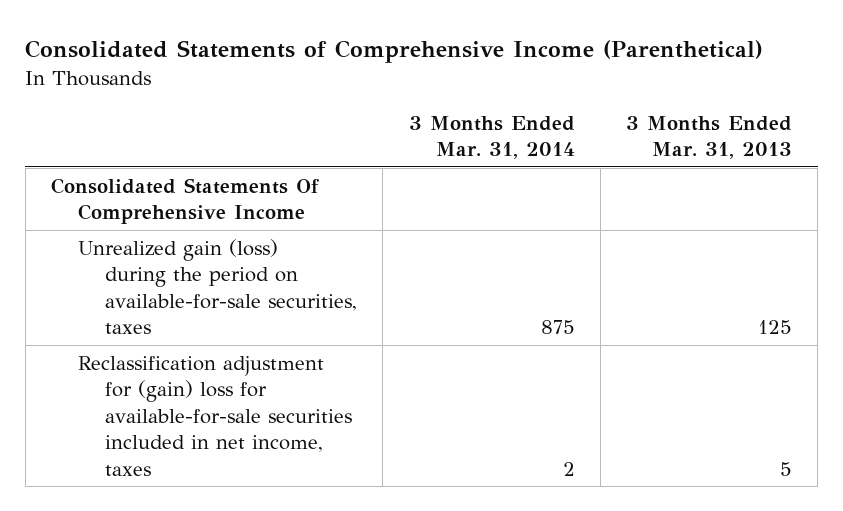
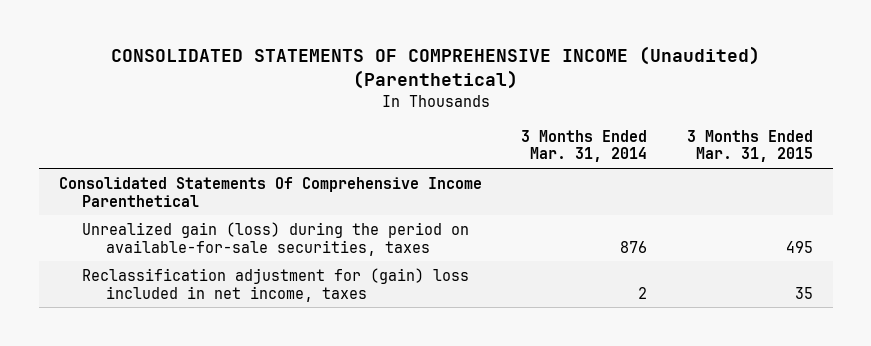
[25,39,764,63] Consolidated Statements of Comprehensive Income (Parenthetical) -> [110,46,760,90] CONSOLIDATED STATEMENTS OF COMPREHENSIVE INCOME (Unaudited) (Parenthetical)
[626,115,793,160] 3 Months Ended Mar. 31, 2013 -> none
none -> [686,129,813,163] 3 Months Ended Mar. 31, 2015
[50,177,319,225] Consolidated Statements Of Comprehensive Income -> [58,176,482,207] Consolidated Statements Of Comprehensive Income Parenthetical
[540,320,575,335] 875 -> [620,240,648,253] 876
[78,355,353,477] Reclassification adjustment for (gain) loss for available-for-sale securities included in net income, taxes -> [82,267,470,302] Reclassification adjustment for (gain) loss included in net income, taxes

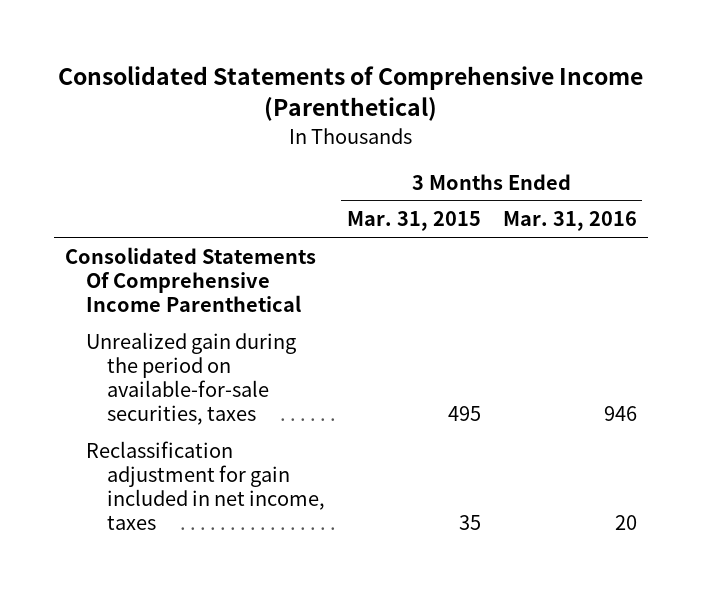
[110,46,760,90] CONSOLIDATED STATEMENTS OF COMPREHENSIVE INCOME (Unaudited) (Parenthetical) -> [57,65,643,122] Consolidated Statements of Comprehensive Income (Parenthetical)
[521,129,648,163] 3 Months Ended Mar. 31, 2014 -> none
none -> [502,211,637,232] Mar. 31, 2016
[82,221,470,256] Unrealized gain (loss) during the period on available-for-sale securities, taxes -> [85,331,296,425] Unrealized gain during the period on available-for-sale securities, taxes
[82,267,470,302] Reclassification adjustment for (gain) loss included in net income, taxes -> [85,440,325,530] Reclassification adjustment for gain included in net income, taxes

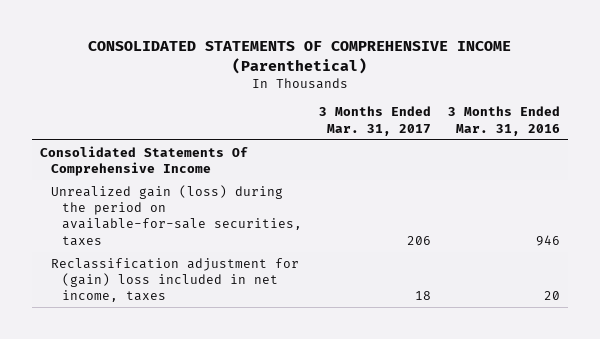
[57,65,643,122] Consolidated Statements of Comprehensive Income (Parenthetical) -> [87,41,511,74] CONSOLIDATED STATEMENTS OF COMPREHENSIVE INCOME (Parenthetical)
[346,211,481,232] Mar. 31, 2015 -> none
none -> [319,106,432,136] 3 Months Ended Mar. 31, 2017
[64,246,316,312] Consolidated Statements Of Comprehensive Income Parenthetical -> [39,145,248,177] Consolidated Statements Of Comprehensive Income
[85,331,296,425] Unrealized gain during the period on available-for-sale securities, taxes -> [51,184,303,246] Unrealized gain (loss) during the period on available-for-sale securities, taxes
[85,440,325,530] Reclassification adjustment for gain included in net income, taxes -> [51,257,300,303] Reclassification adjustment for (gain) loss included in net income, taxes

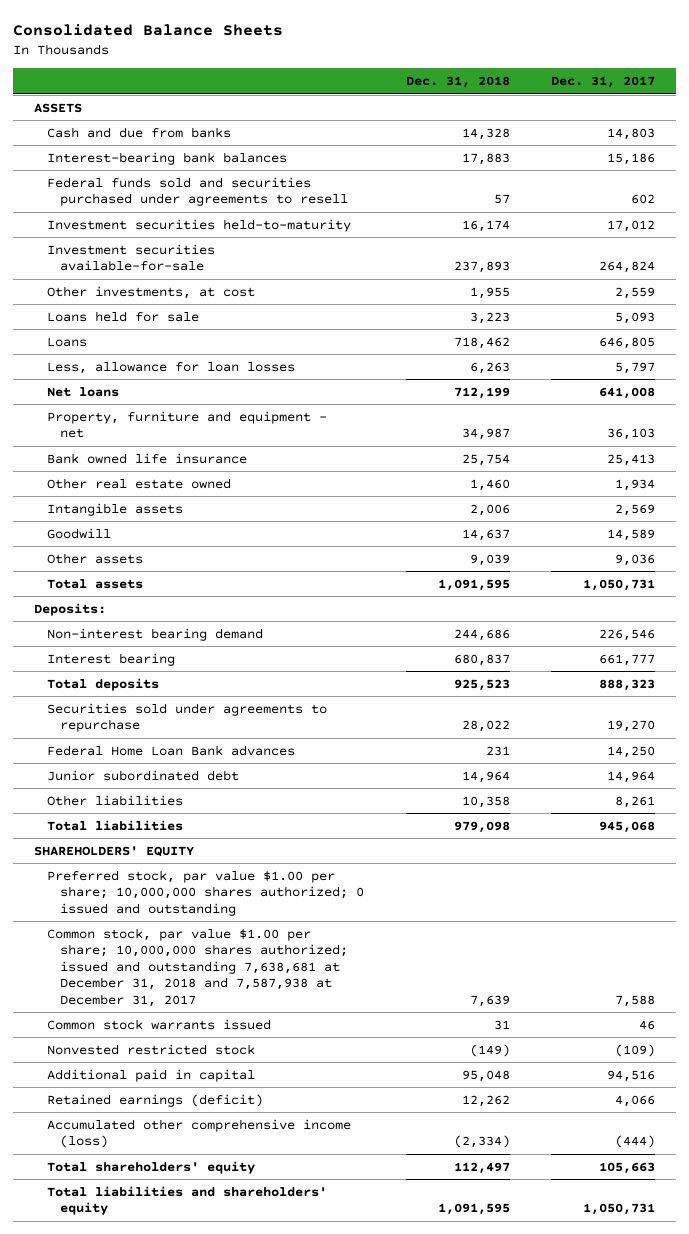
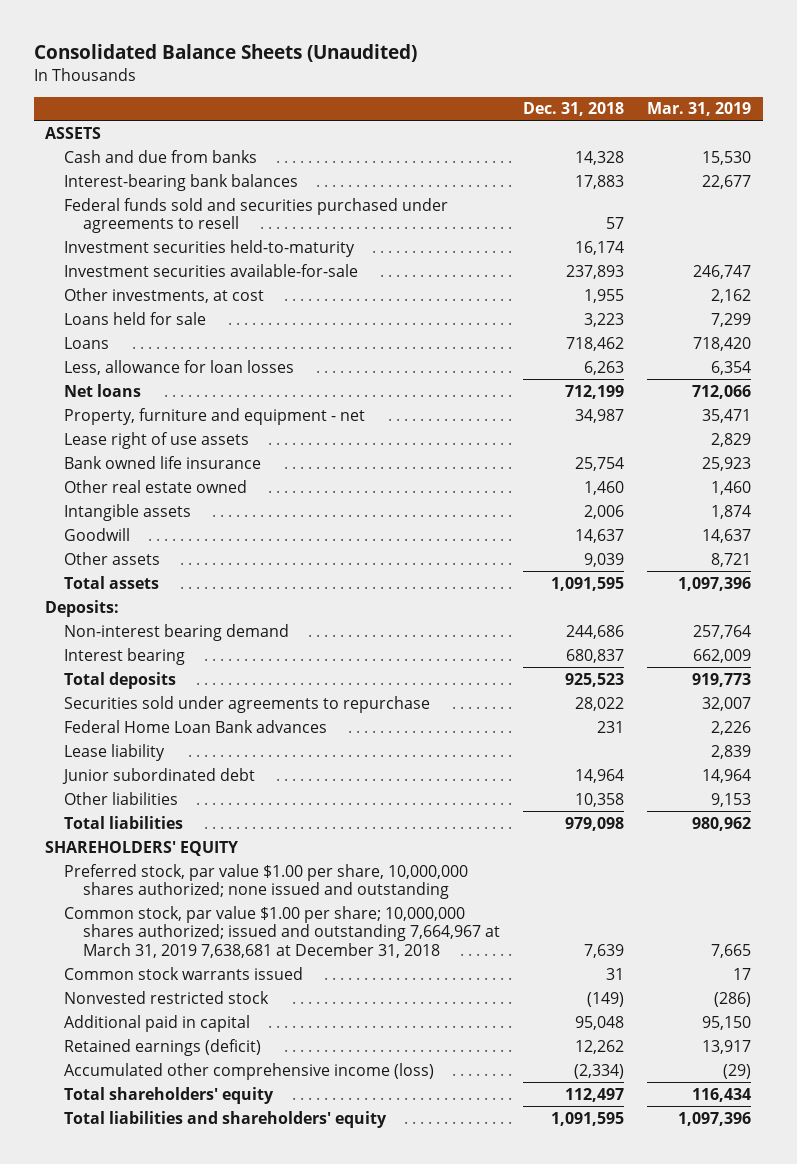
[12,23,283,36] Consolidated Balance Sheets -> [33,43,417,62] Consolidated Balance Sheets (Unaudited)
[551,76,656,89] Dec. 31, 2017 -> none
none -> [647,102,752,117] Mar. 31, 2019
none -> [64,431,250,449] Lease right of use assets
none -> [64,743,166,761] Lease liability
[46,869,364,916] Preferred stock, par value $1.00 per share; 10,000,000 shares authorized; 0 issued and outstanding -> [64,863,469,900] Preferred stock, par value $1.00 per share, 10,000,000 shares authorized; none issued and outstanding
[46,927,348,1007] Common stock, par value $1.00 per share; 10,000,000 shares authorized; issued and outstanding 7,638,681 at December 31, 2018 and 7,587,938 at December 31, 2017 -> [64,905,501,958] Common stock, par value $1.00 per share; 10,000,000 shares authorized; issued and outstanding 7,664,967 at March 31, 2019 7,638,681 at December 31, 2018

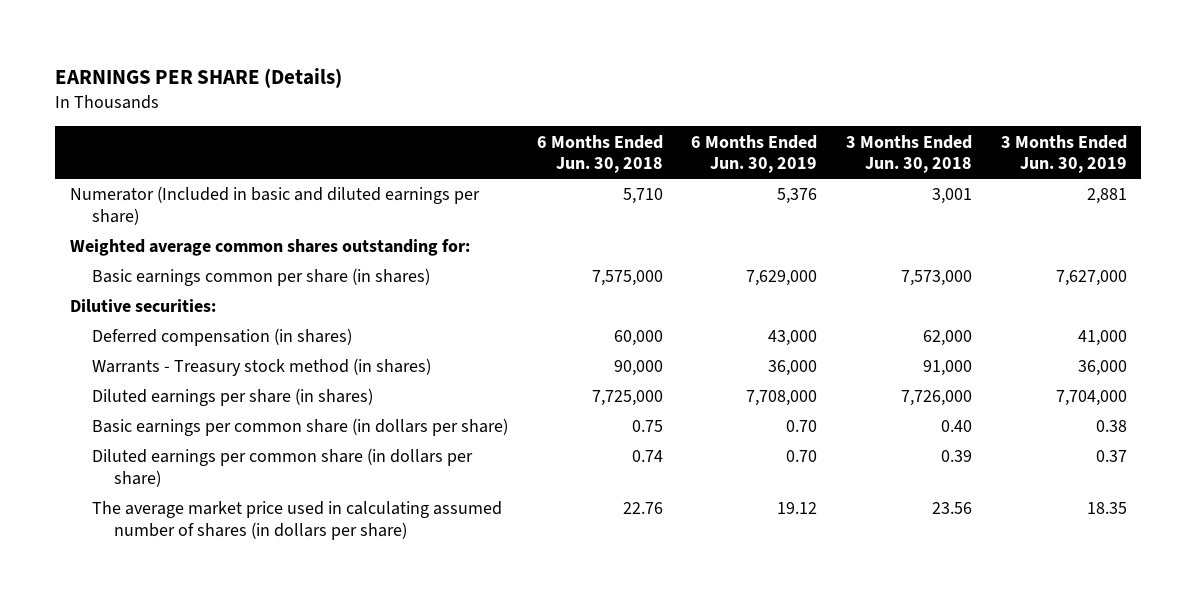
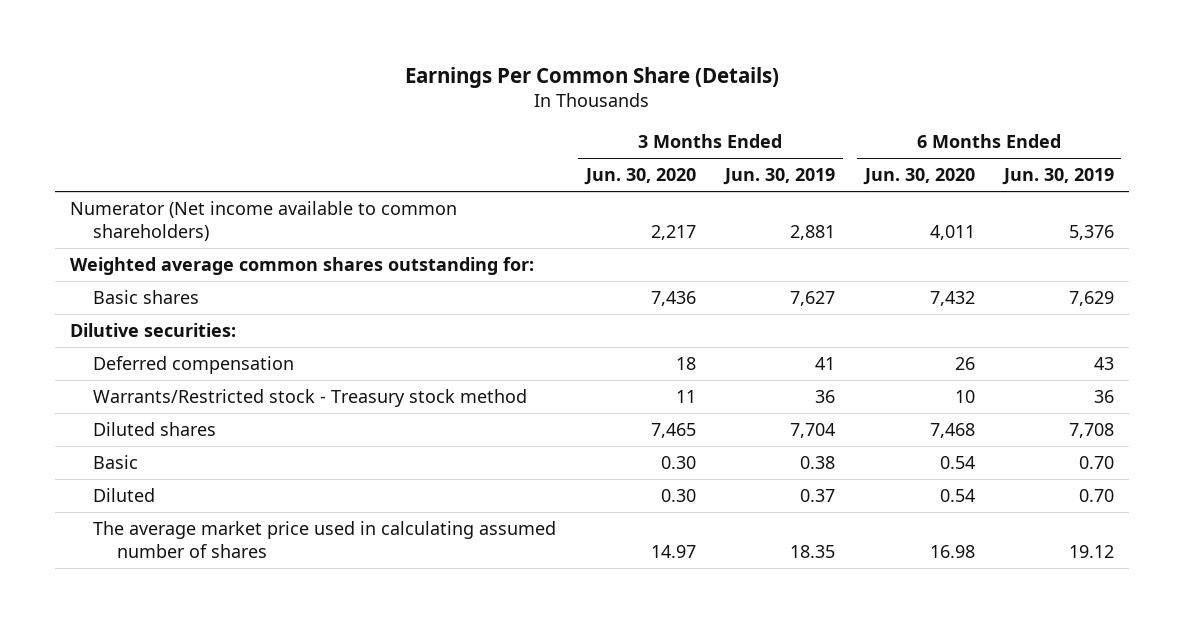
[55,67,343,88] EARNINGS PER SHARE (Details) -> [404,66,779,88] Earnings Per Common Share (Details)
[536,134,663,174] 6 Months Ended Jun. 30, 2018 -> none
[846,134,973,174] 3 Months Ended Jun. 30, 2018 -> none
none -> [583,168,696,186] Jun. 30, 2020
none -> [862,168,975,186] Jun. 30, 2020
[69,186,480,225] Numerator (Included in basic and diluted earnings per share) -> [69,201,457,242] Numerator (Net income available to common shareholders)
[91,268,430,287] Basic earnings common per share (in shares) -> [93,290,200,305] Basic shares
[746,270,818,287] 7,629,000 -> [1068,291,1114,307] 7,629
[1055,270,1127,287] 7,627,000 -> [790,291,836,307] 7,627
[91,328,352,347] Deferred compensation (in shares) -> [93,356,295,375] Deferred compensation
[768,330,818,347] 43,000 -> [1093,357,1114,371] 43
[1077,330,1127,347] 41,000 -> [815,357,836,371] 41
[91,358,431,377] Warrants - Treasury stock method (in shares) -> [93,389,528,408] Warrants/Restricted stock - Treasury stock method
[768,360,818,377] 36,000 -> [1093,390,1114,404] 36
[1077,360,1127,377] 36,000 -> [815,390,836,404] 36
[91,388,373,407] Diluted earnings per share (in shares) -> [93,422,217,437] Diluted shares
[746,390,818,407] 7,708,000 -> [1068,423,1114,439] 7,708
[1055,390,1127,407] 7,704,000 -> [790,423,836,439] 7,704
[91,418,508,437] Basic earnings per common share (in dollars per share) -> [93,455,139,470] Basic
[91,448,473,487] Diluted earnings per common share (in dollars per share) -> [93,488,156,503] Diluted
[91,501,502,540] The average market price used in calculating assumed number of shares (in dollars per share) -> [93,521,557,559] The average market price used in calculating assumed number of shares

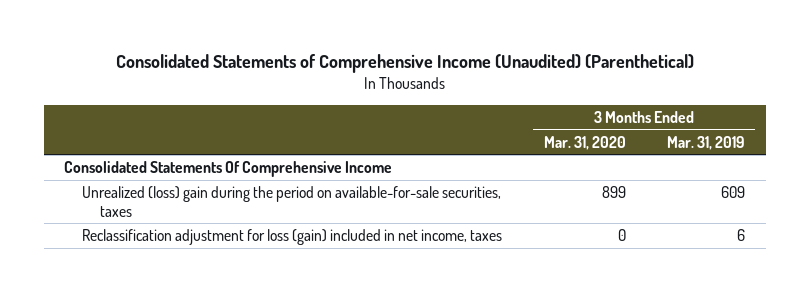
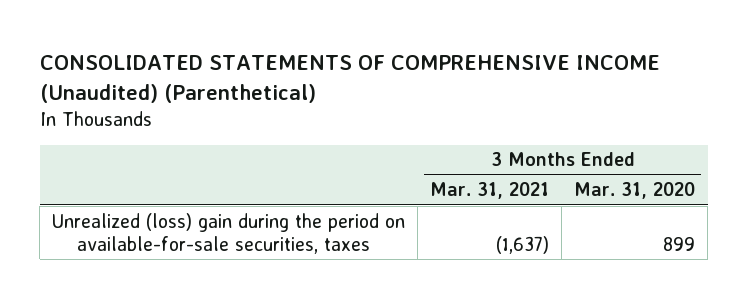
[115,53,694,73] Consolidated Statements of Comprehensive Income (Unaudited) (Parenthetical) -> [39,54,660,103] CONSOLIDATED STATEMENTS OF COMPREHENSIVE INCOME (Unaudited) (Parenthetical)
[667,135,746,150] Mar. 31, 2019 -> none
none -> [430,182,550,200] Mar. 31, 2021
[64,161,393,178] Consolidated Statements Of Comprehensive Income -> none
[82,229,503,246] Reclassification adjustment for loss (gain) included in net income, taxes -> none

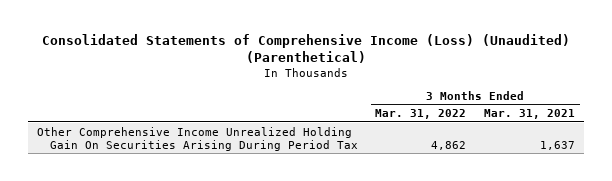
[39,54,660,103] CONSOLIDATED STATEMENTS OF COMPREHENSIVE INCOME (Unaudited) (Parenthetical) -> [41,33,570,63] Consolidated Statements of Comprehensive Income (Loss) (Unaudited) (Parenthetical)
[574,182,696,200] Mar. 31, 2020 -> none
none -> [375,109,467,120] Mar. 31, 2022
[52,212,406,254] Unrealized (loss) gain during the period on available-for-sale securities, taxes -> [36,126,358,151] Other Comprehensive Income Unrealized Holding Gain On Securities Arising During Period Tax
[496,235,550,254] (1,637) -> [540,140,576,150] 1,637

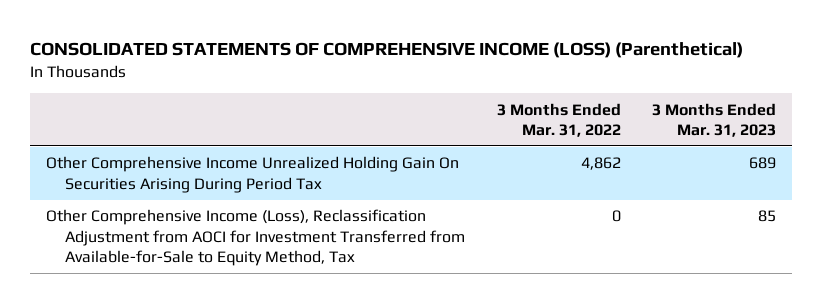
[41,33,570,63] Consolidated Statements of Comprehensive Income (Loss) (Unaudited) (Parenthetical) -> [30,42,744,59] CONSOLIDATED STATEMENTS OF COMPREHENSIVE INCOME (LOSS) (Parenthetical)
[484,109,576,120] Mar. 31, 2021 -> none
none -> [652,102,777,137] 3 Months Ended Mar. 31, 2023
none -> [46,209,465,267] Other Comprehensive Income (Loss), Reclassification Adjustment from AOCI for Investment Transferred from Available-for-Sale to Equity Method, Tax

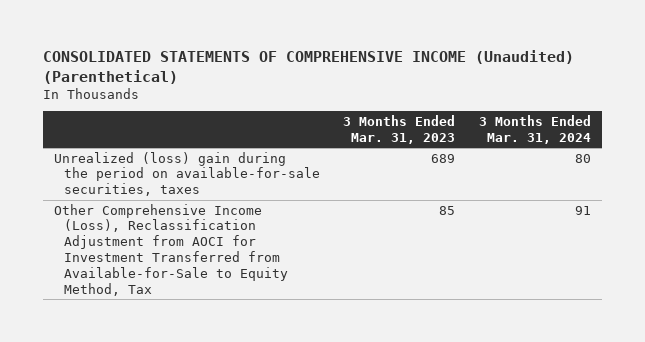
[30,42,744,59] CONSOLIDATED STATEMENTS OF COMPREHENSIVE INCOME (LOSS) (Parenthetical) -> [42,50,574,84] CONSOLIDATED STATEMENTS OF COMPREHENSIVE INCOME (Unaudited) (Parenthetical)
[496,102,621,137] 3 Months Ended Mar. 31, 2022 -> none
none -> [478,114,591,144] 3 Months Ended Mar. 31, 2024
[46,156,460,193] Other Comprehensive Income Unrealized Holding Gain On Securities Arising During Period Tax -> [54,151,320,197] Unrealized (loss) gain during the period on available-for-sale securities, taxes

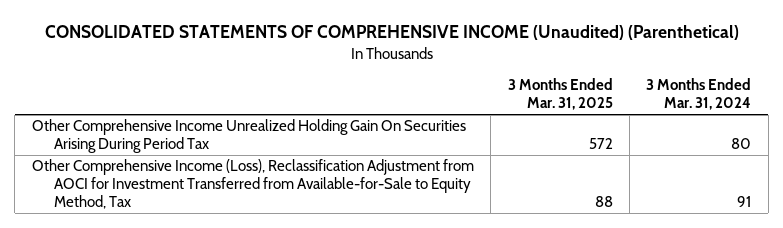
[343,114,456,144] 3 Months Ended Mar. 31, 2023 -> none
none -> [507,78,613,111] 3 Months Ended Mar. 31, 2025
[54,151,320,197] Unrealized (loss) gain during the period on available-for-sale securities, taxes -> [31,119,466,154] Other Comprehensive Income Unrealized Holding Gain On Securities Arising During Period Tax

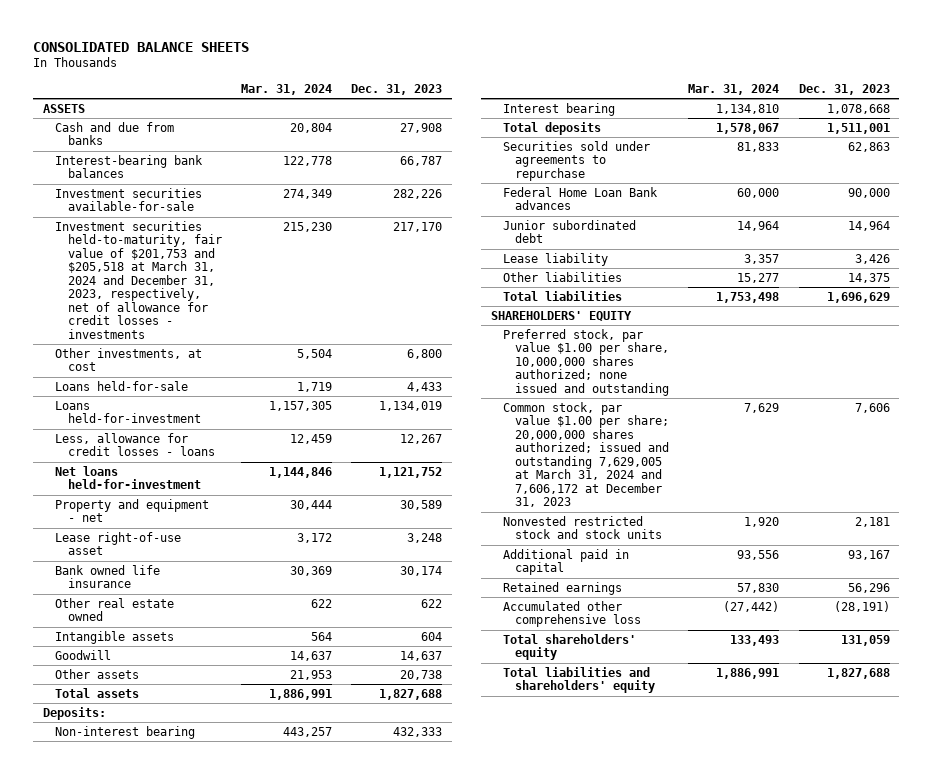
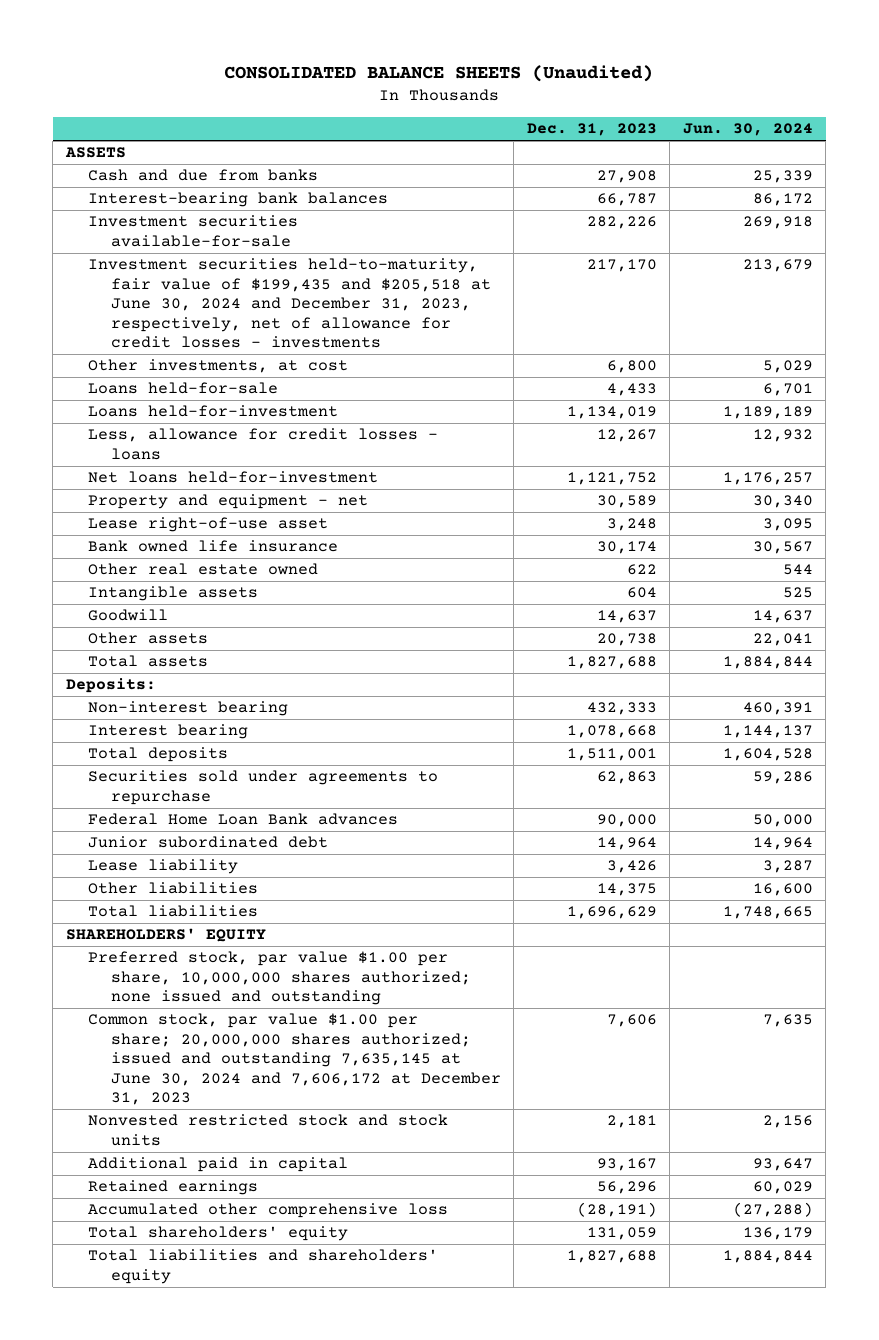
[33,41,250,52] CONSOLIDATED BALANCE SHEETS -> [224,65,654,83] CONSOLIDATED BALANCE SHEETS (Unaudited)
[240,83,332,95] Mar. 31, 2024 -> none
none -> [682,123,813,137] Jun. 30, 2024
[55,220,222,339] Investment securities held-to-maturity, fair value of $201,753 and $205,518 at March 31, 2024 and December 31, 2023, respectively, net of allowance for credit losses - investments -> [88,258,491,349] Investment securities held-to-maturity, fair value of $199,435 and $205,518 at June 30, 2024 and December 31, 2023, respectively, net of allowance for credit losses - investments
[502,401,670,508] Common stock, par value $1.00 per share; 20,000,000 shares authorized; issued and outstanding 7,629,005 at March 31, 2024 and 7,606,172 at December 31, 2023 -> [88,1013,501,1106] Common stock, par value $1.00 per share; 20,000,000 shares authorized; issued and outstanding 7,635,145 at June 30, 2024 and 7,606,172 at December 31, 2023

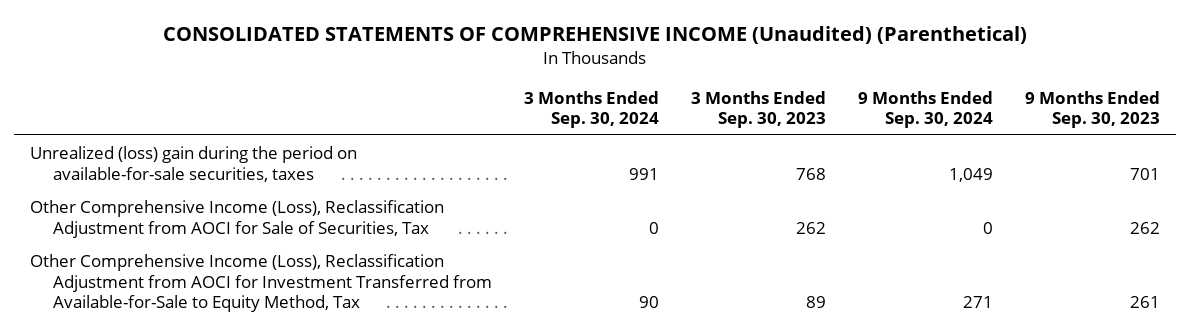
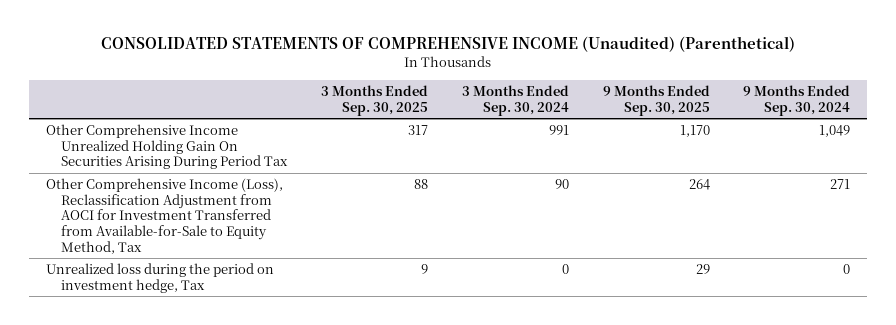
[690,90,826,129] 3 Months Ended Sep. 30, 2023 -> none
[1025,90,1161,129] 9 Months Ended Sep. 30, 2023 -> none
none -> [320,84,428,116] 3 Months Ended Sep. 30, 2025
none -> [602,84,710,116] 9 Months Ended Sep. 30, 2025
[30,199,445,238] Other Comprehensive Income (Loss), Reclassification Adjustment from AOCI for Sale of Securities, Tax -> none
[30,145,358,182] Unrealized (loss) gain during the period on available-for-sale securities, taxes -> [45,124,288,170] Other Comprehensive Income Unrealized Holding Gain On Securities Arising During Period Tax
none -> [45,263,274,293] Unrealized loss during the period on investment hedge, Tax

